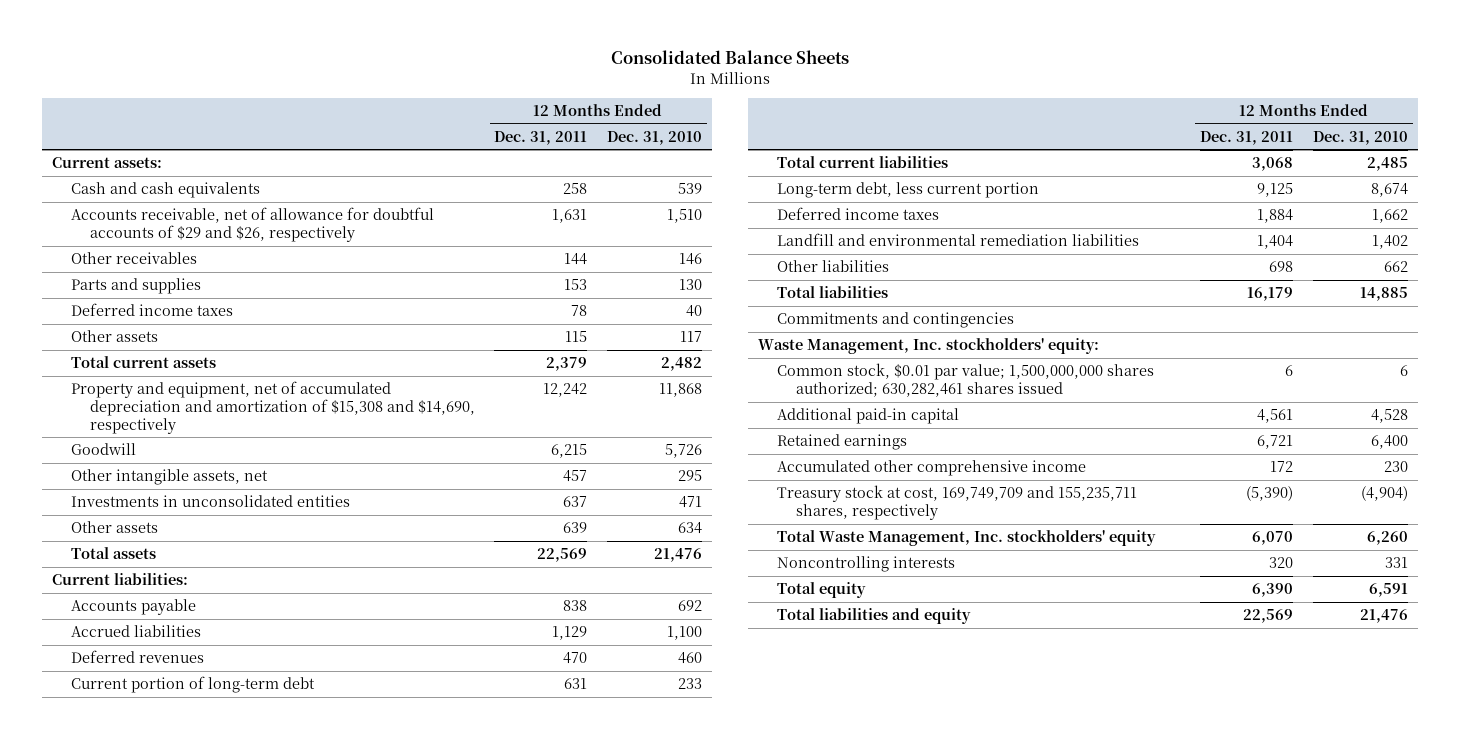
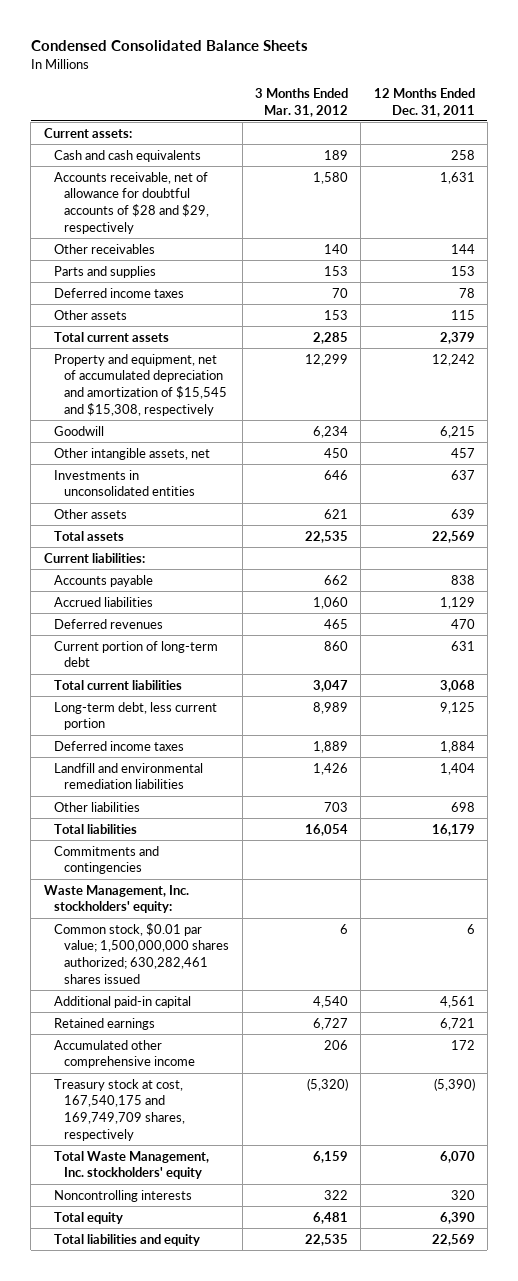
[610,50,849,65] Consolidated Balance Sheets -> [30,40,308,52] Condensed Consolidated Balance Sheets
[607,130,703,145] Dec. 31, 2010 -> none
none -> [254,87,348,117] 3 Months Ended Mar. 31, 2012
[70,207,434,242] Accounts receivable, net of allowance for doubtful accounts of $29 and $26, respectively -> [54,171,210,234] Accounts receivable, net of allowance for doubtful accounts of $28 and $29, respectively
[70,381,475,434] Property and equipment, net of accumulated depreciation and amortization of $15,308 and $14,690, respectively -> [54,353,228,416] Property and equipment, net of accumulated depreciation and amortization of $15,545 and $15,308, respectively
[776,485,1137,520] Treasury stock at cost, 169,749,709 and 155,235,711 shares, respectively -> [54,1078,186,1141] Treasury stock at cost, 167,540,175 and 169,749,709 shares, respectively

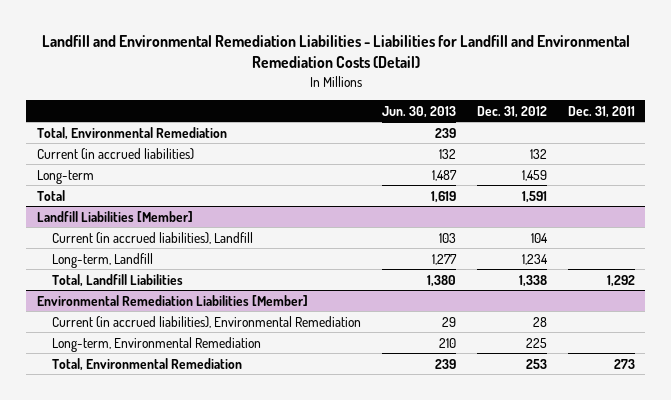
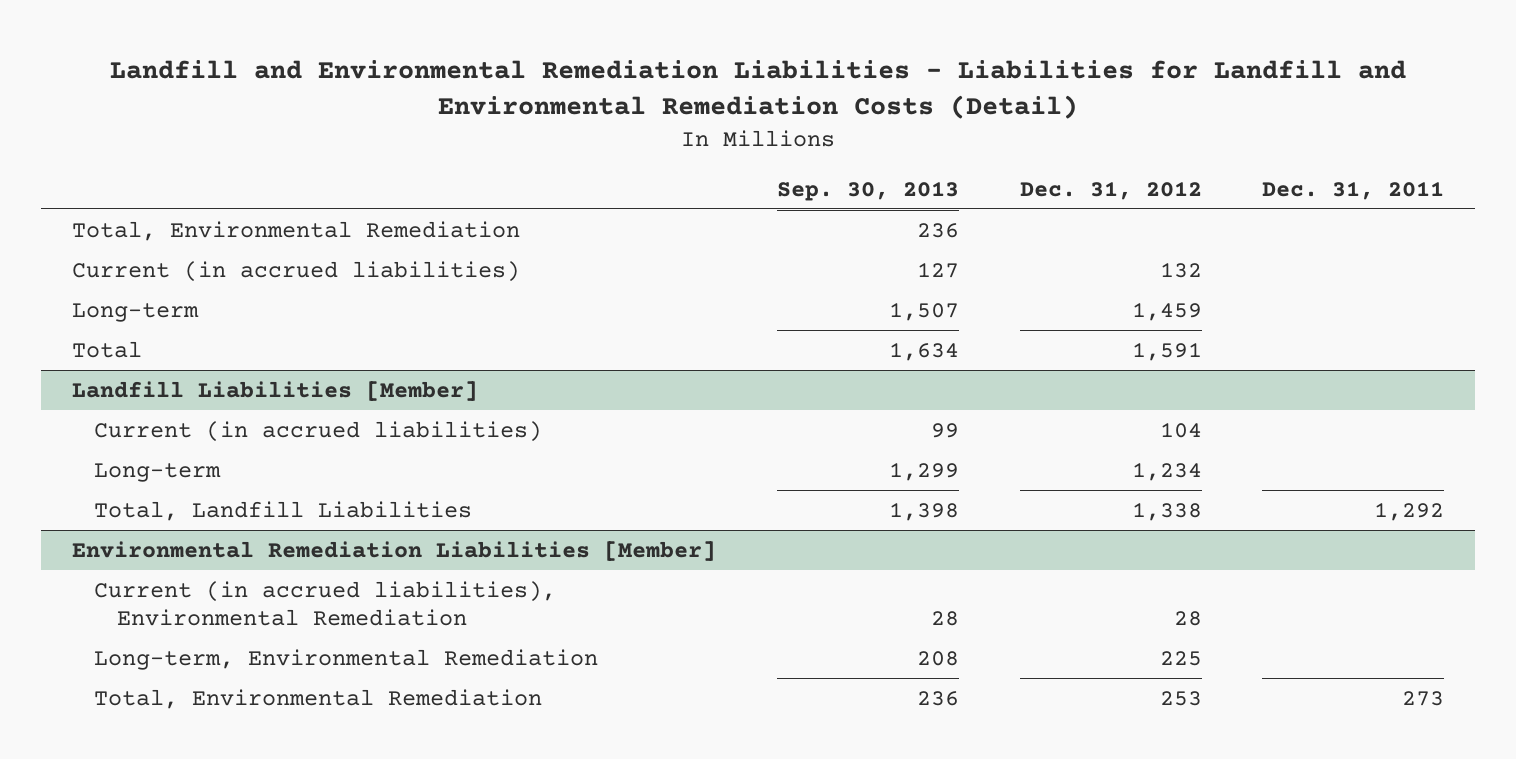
[381,105,456,118] Jun. 30, 2013 -> none
none -> [776,180,959,201] Sep. 30, 2013
[51,231,253,244] Current (in accrued liabilities), Landfill -> [94,420,543,442] Current (in accrued liabilities)
[51,252,153,268] Long-term, Landfill -> [94,462,222,482] Long-term

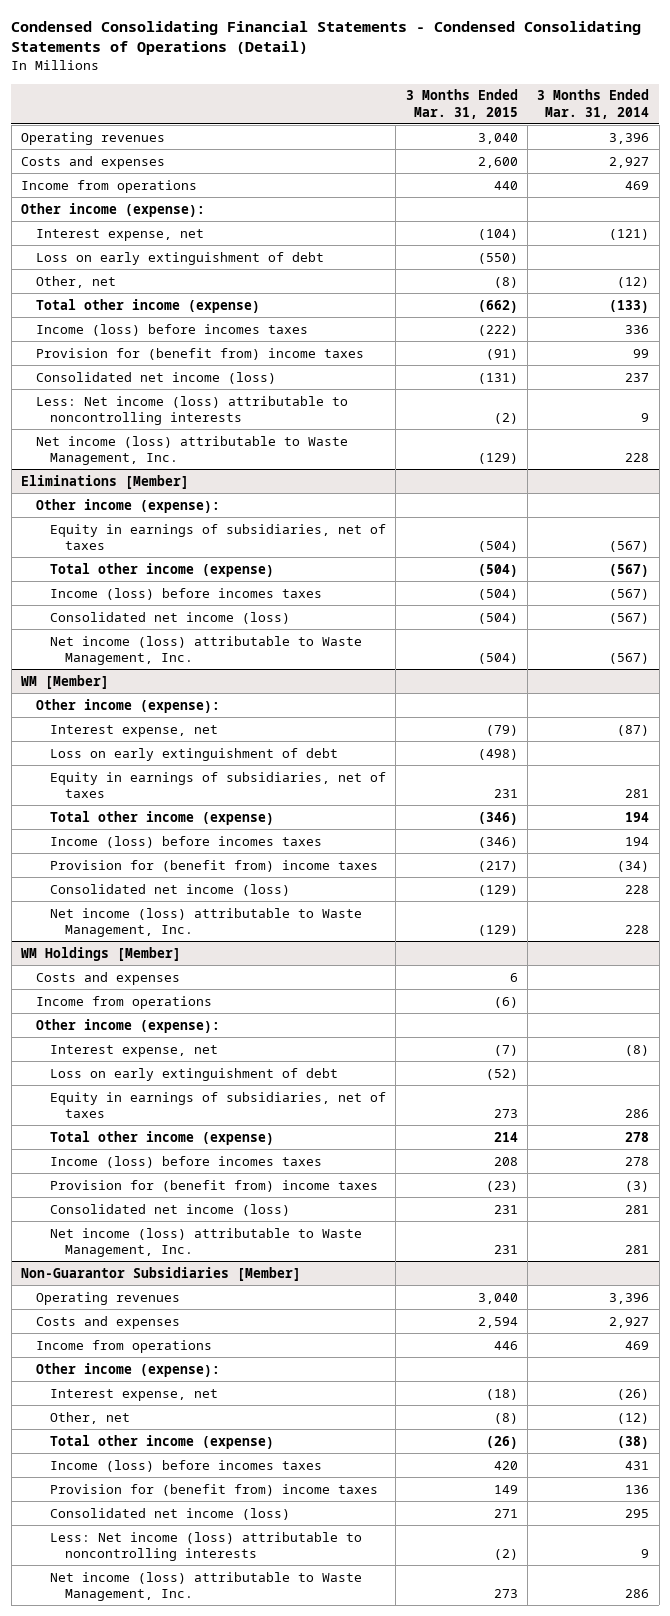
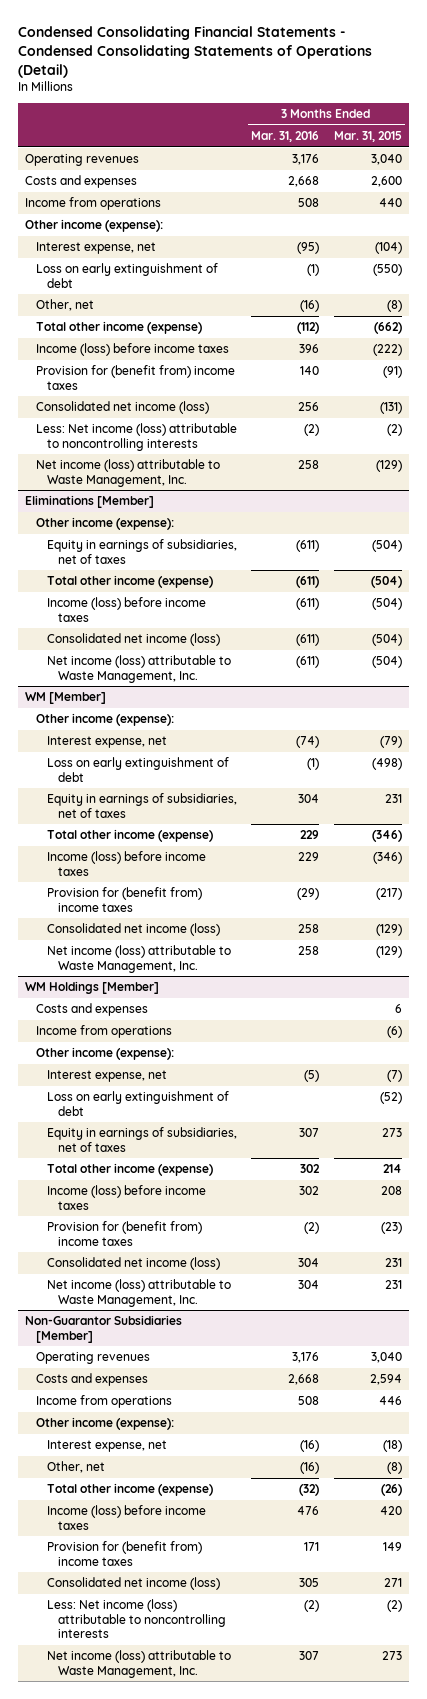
[537,89,650,119] 3 Months Ended Mar. 31, 2014 -> none
none -> [251,131,320,143] Mar. 31, 2016
[35,323,308,336] Income (loss) before incomes taxes -> [35,343,229,357] Income (loss) before income taxes
[50,587,323,600] Income (loss) before incomes taxes -> [46,597,206,622] Income (loss) before income taxes
[50,835,323,848] Income (loss) before incomes taxes -> [46,851,206,876] Income (loss) before income taxes
[50,1155,323,1168] Income (loss) before incomes taxes -> [46,1185,206,1210] Income (loss) before income taxes
[50,1459,323,1472] Income (loss) before incomes taxes -> [46,1505,206,1530] Income (loss) before income taxes

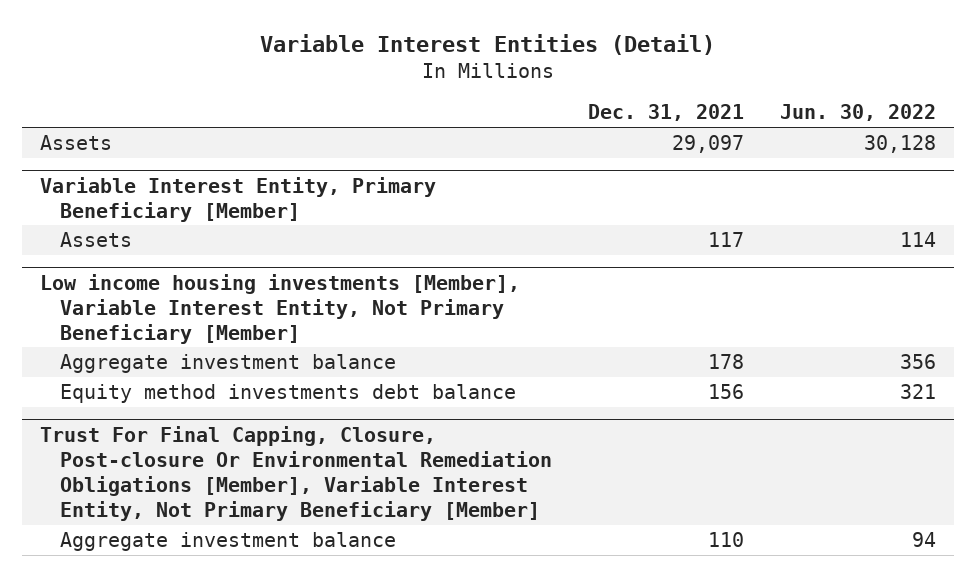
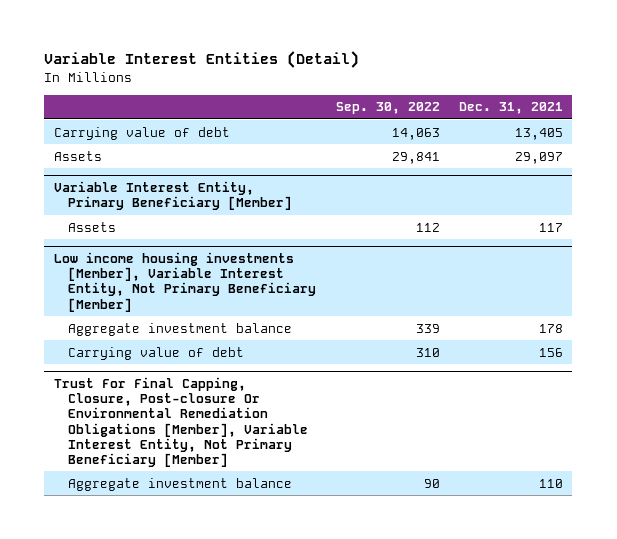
[779,104,936,122] Jun. 30, 2022 -> none
none -> [335,102,440,115] Sep. 30, 2022
none -> [53,126,230,140] Carrying value of debt
[60,383,517,403] Equity method investments debt balance -> [68,346,245,360] Carrying value of debt

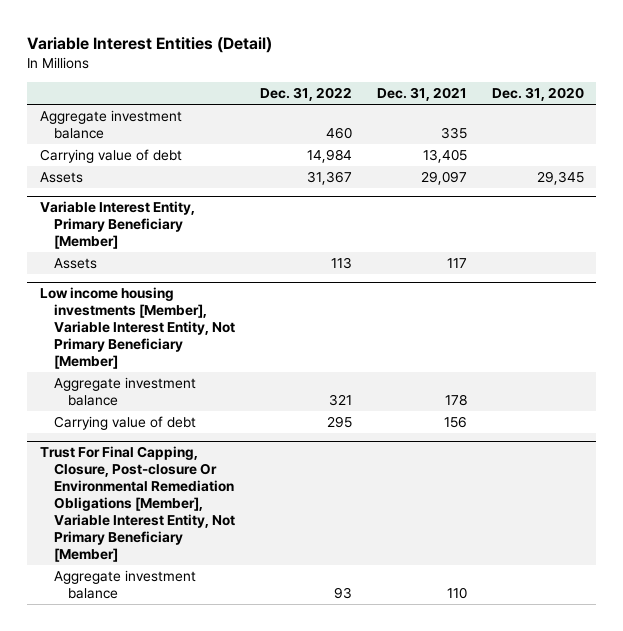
[335,102,440,115] Sep. 30, 2022 -> none
none -> [259,87,352,102] Dec. 31, 2022
none -> [491,87,584,102] Dec. 31, 2020
none -> [39,109,182,139] Aggregate investment balance

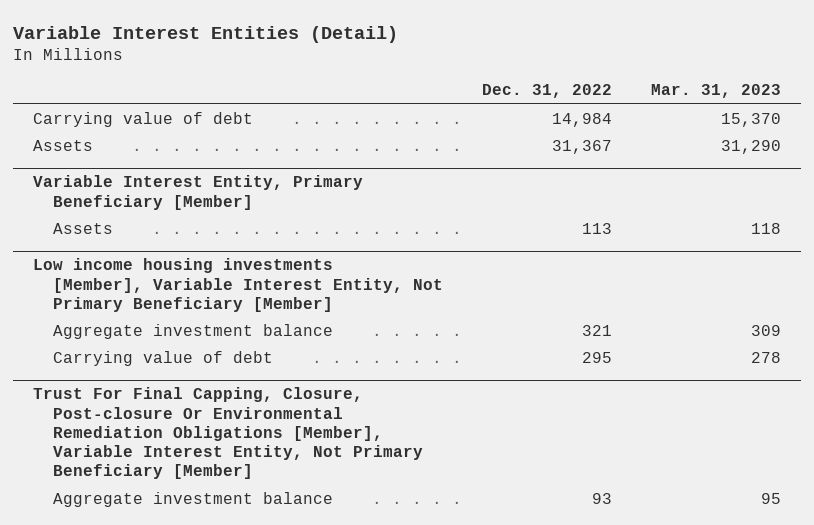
[376,87,467,102] Dec. 31, 2021 -> none
[491,87,584,102] Dec. 31, 2020 -> none
none -> [651,84,782,99] Mar. 31, 2023
[39,109,182,139] Aggregate investment balance -> none

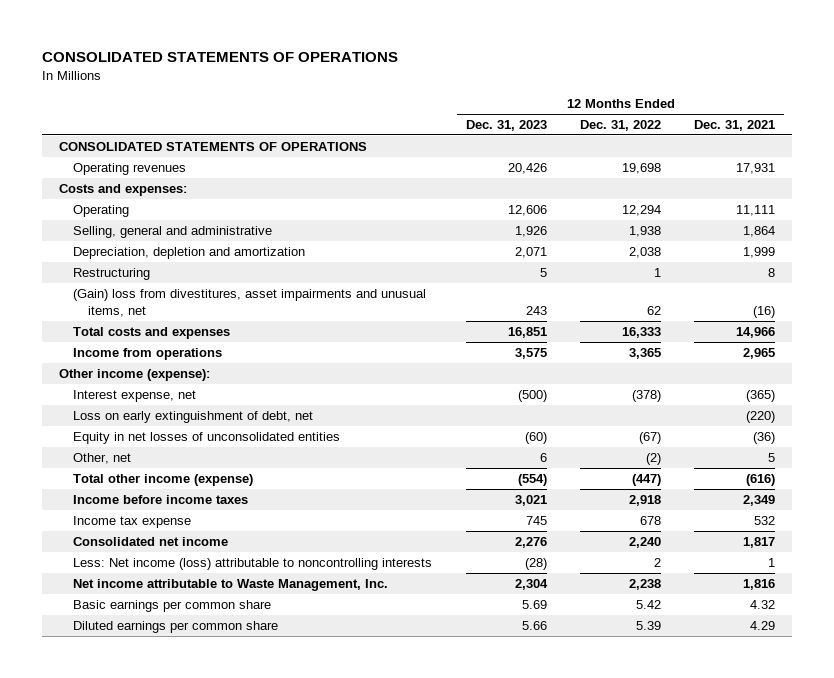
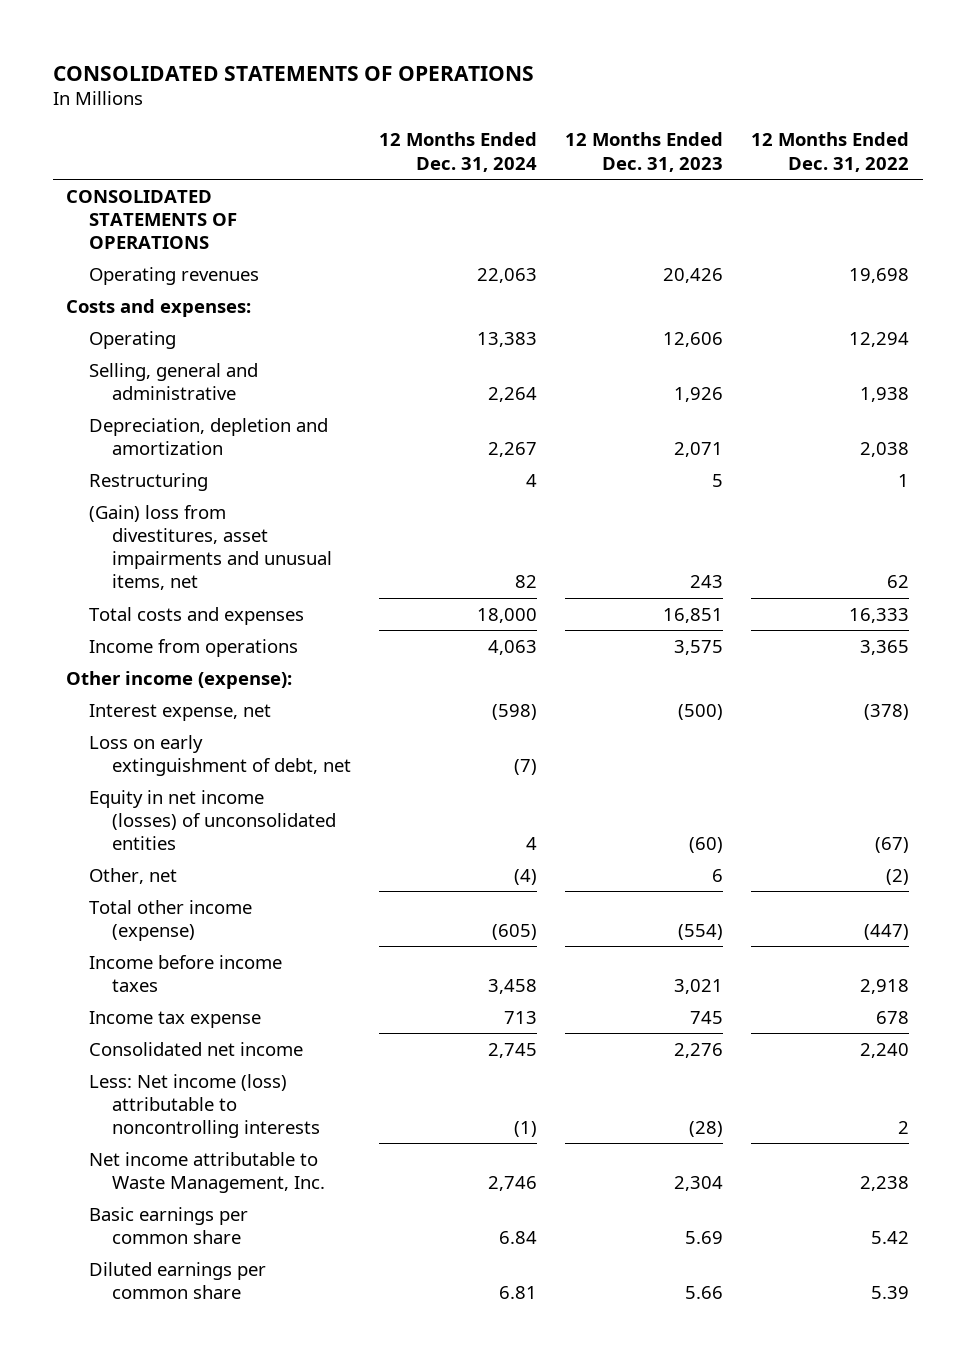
[694,120,776,132] Dec. 31, 2021 -> none
none -> [379,132,538,172] 12 Months Ended Dec. 31, 2024
[73,431,341,444] Equity in net losses of unconsolidated entities -> [89,789,337,850] Equity in net income (losses) of unconsolidated entities

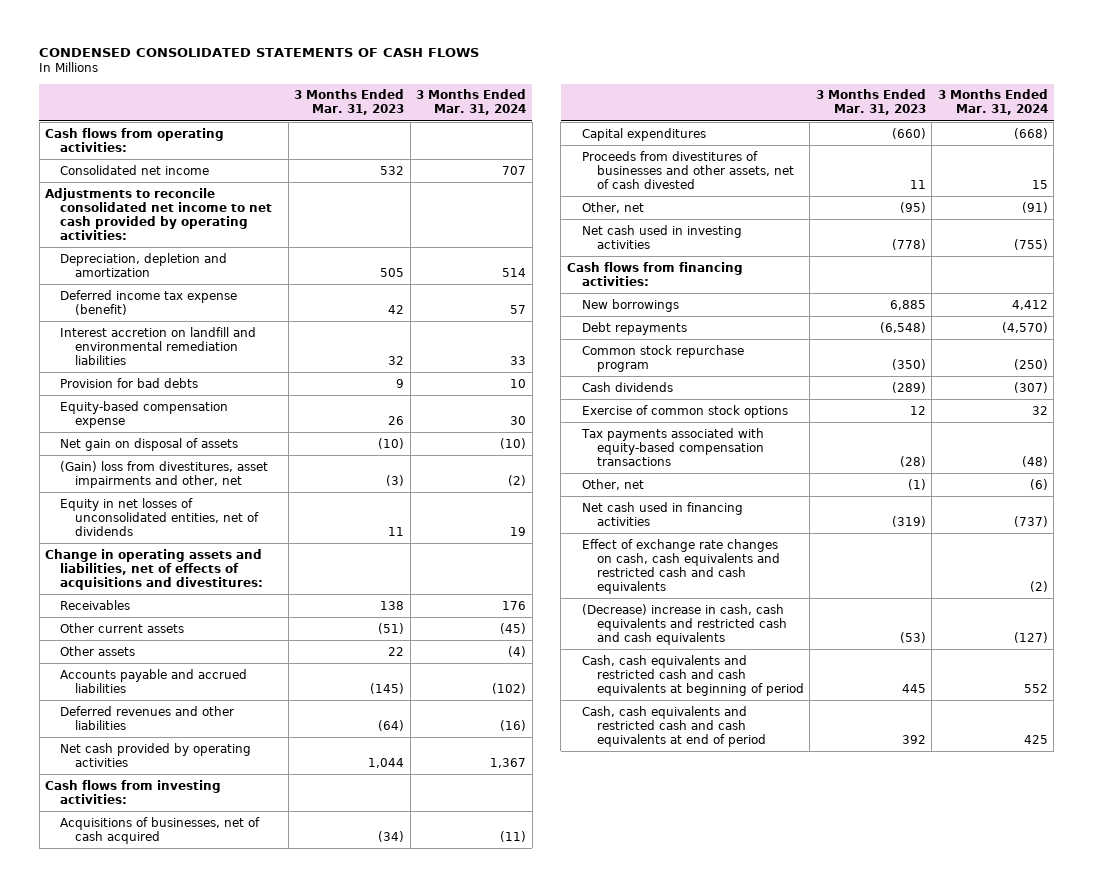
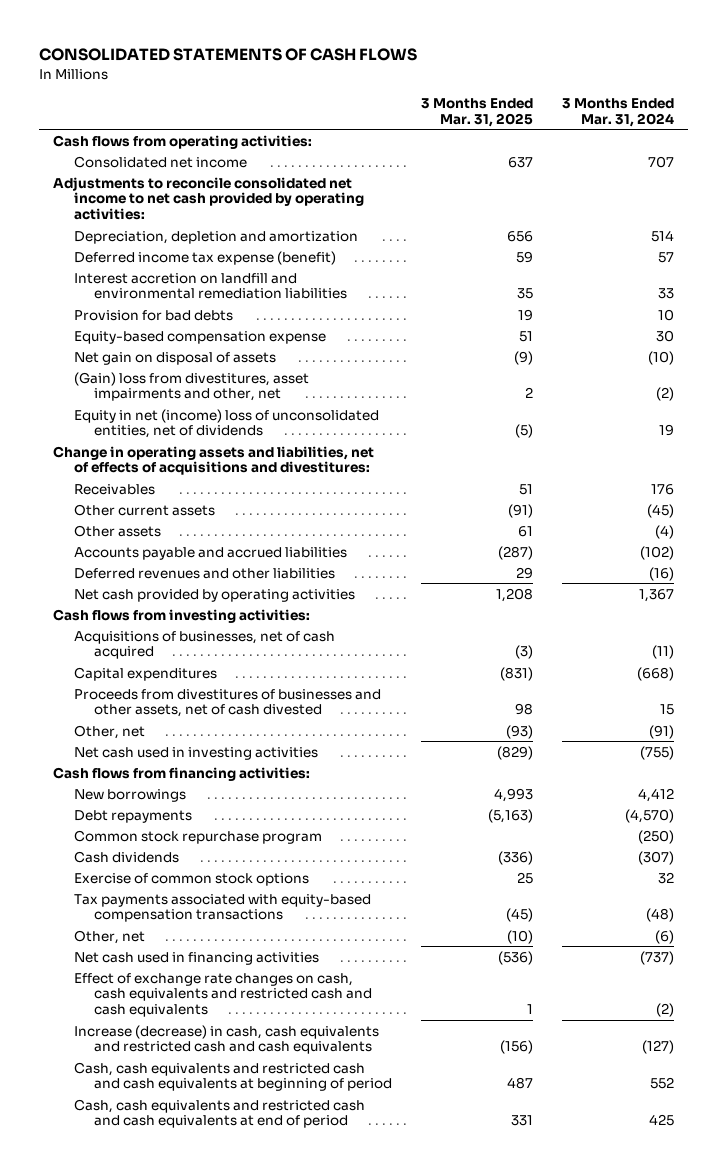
[39,47,480,57] CONDENSED CONSOLIDATED STATEMENTS OF CASH FLOWS -> [38,48,417,62] CONSOLIDATED STATEMENTS OF CASH FLOWS
[294,89,405,116] 3 Months Ended Mar. 31, 2023 -> none
none -> [421,97,534,127] 3 Months Ended Mar. 31, 2025
[60,497,259,536] Equity in net losses of unconsolidated entities, net of dividends -> [73,408,379,439] Equity in net (income) loss of unconsolidated entities, net of dividends
[581,603,787,645] (Decrease) increase in cash, cash equivalents and restricted cash and cash equivalents -> [73,1024,379,1055] Increase (decrease) in cash, cash equivalents and restricted cash and cash equivalents

